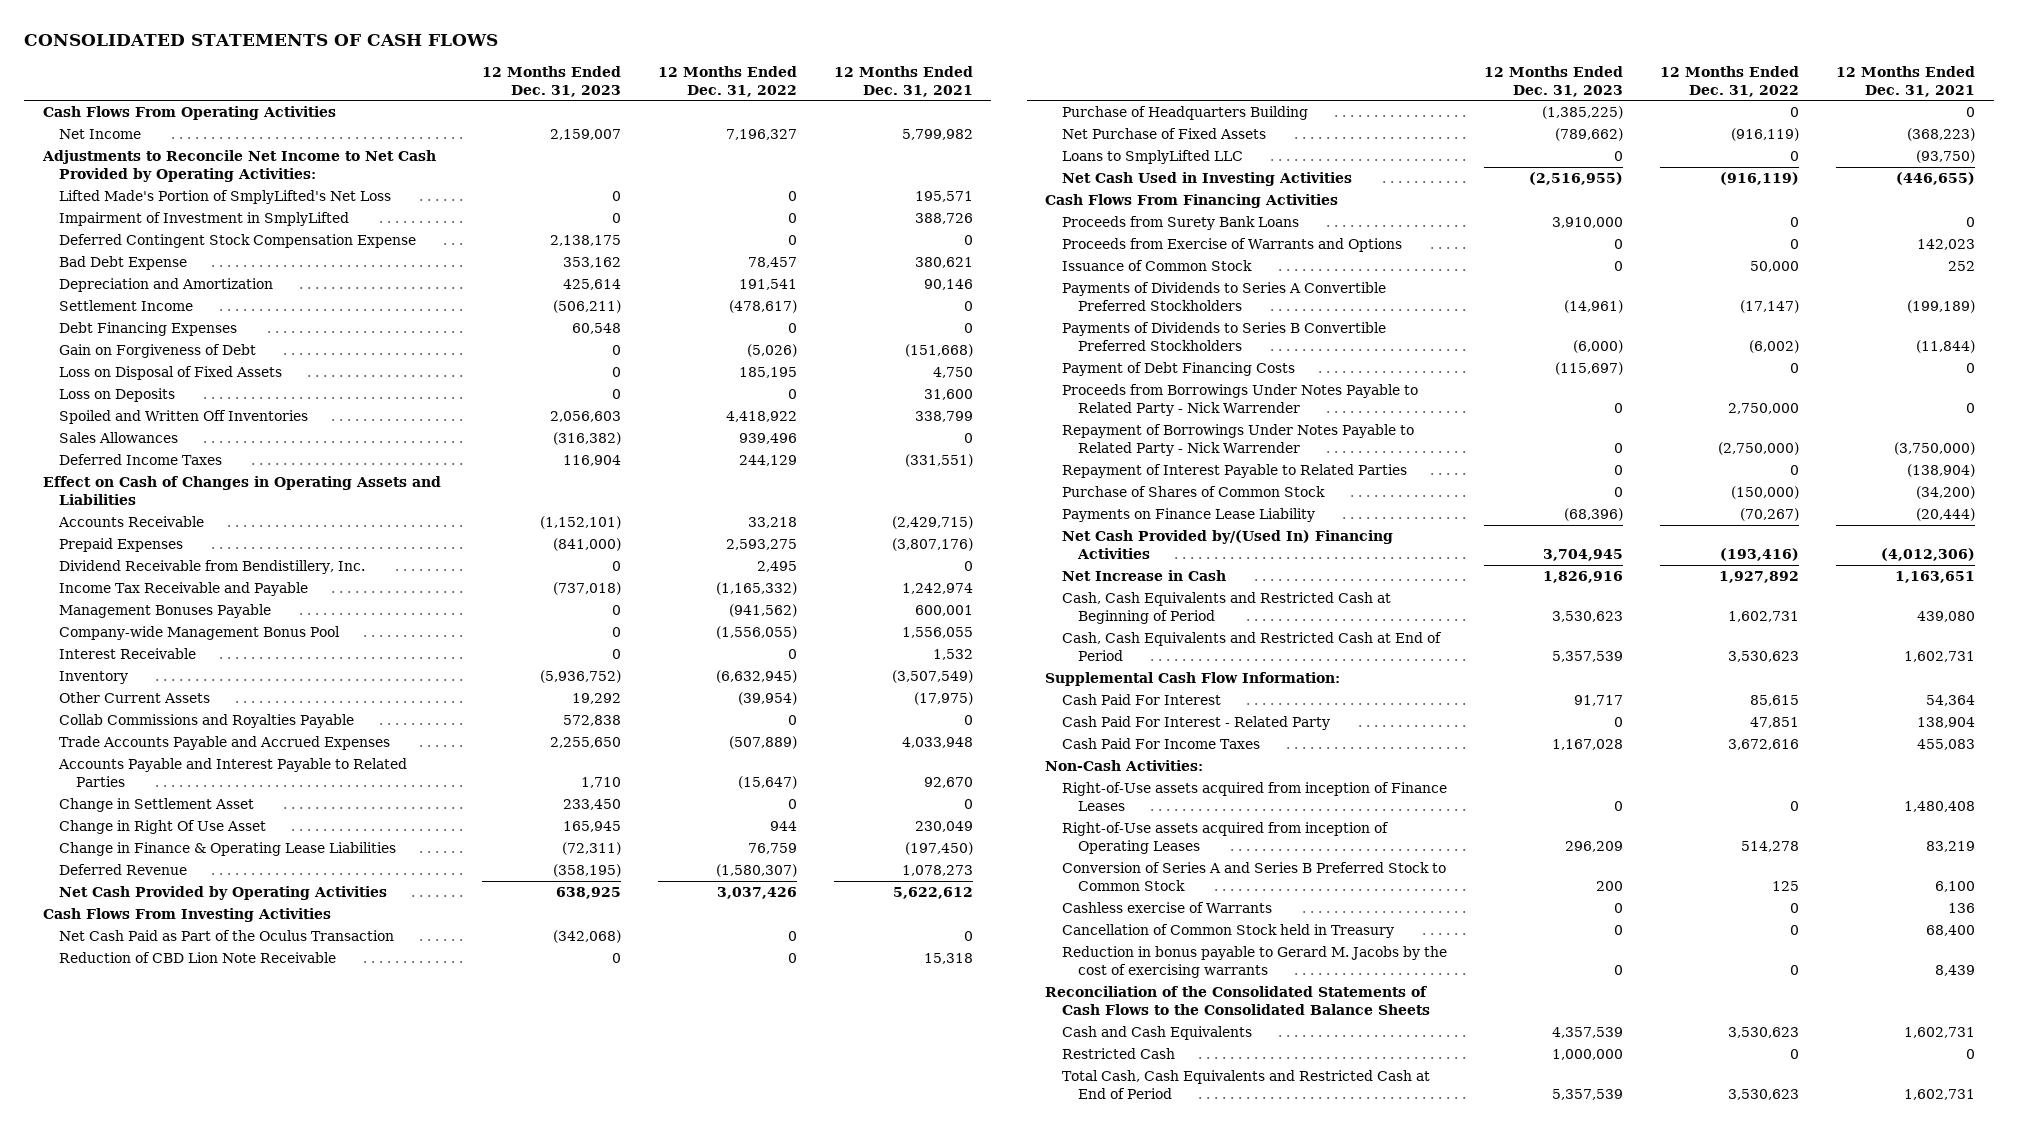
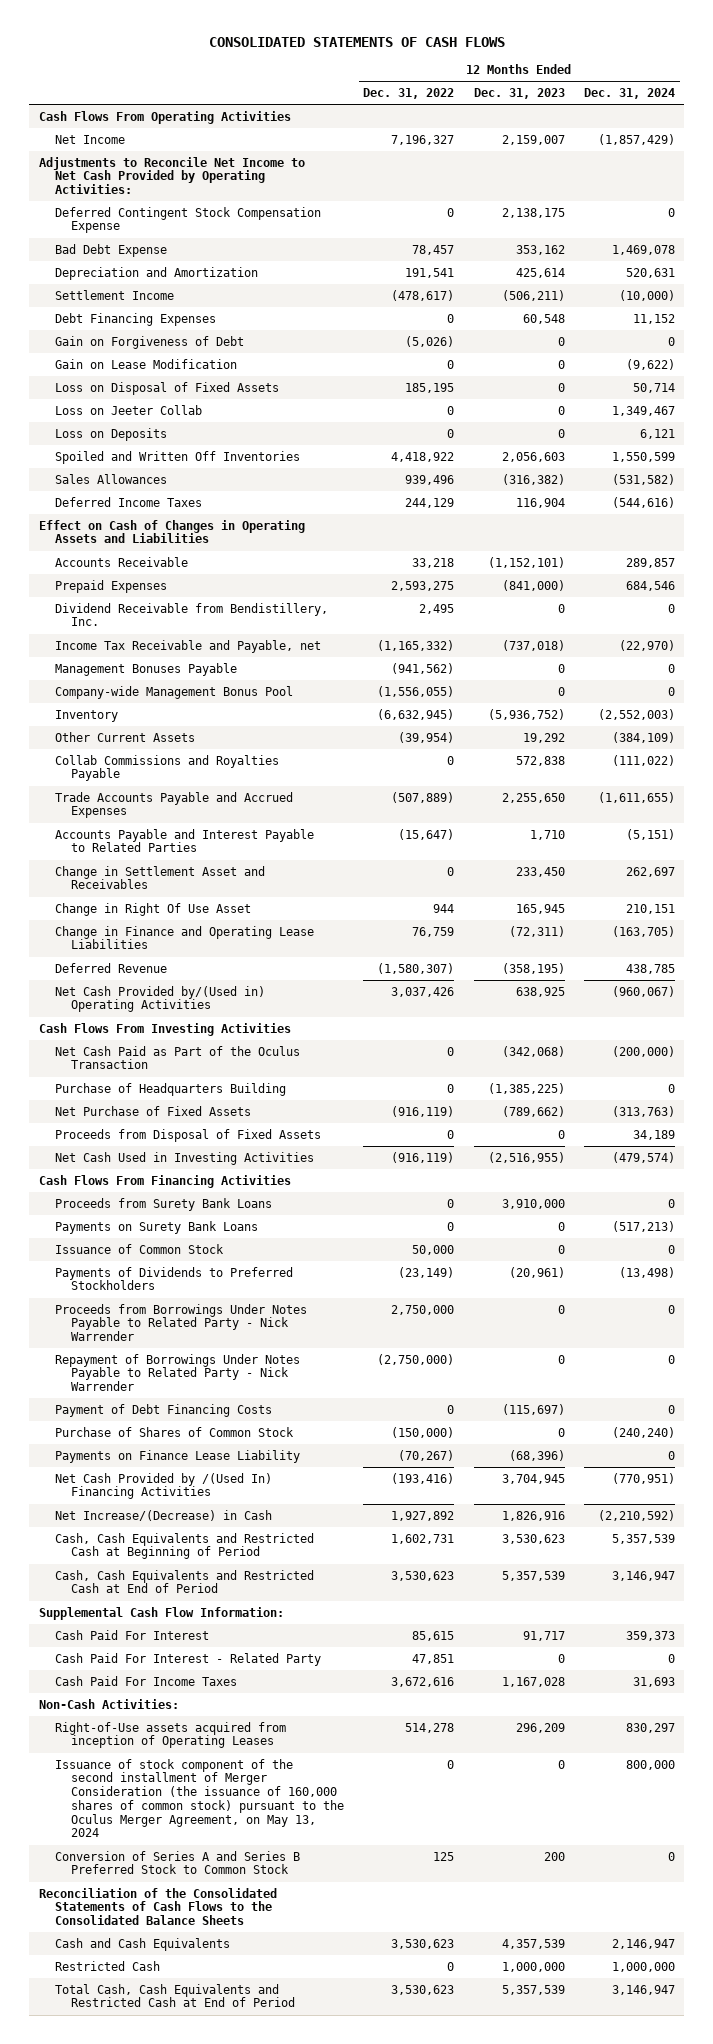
[833,65,973,97] 12 Months Ended Dec. 31, 2021 -> none
none -> [583,88,675,100] Dec. 31, 2024
[59,190,392,205] Lifted Made's Portion of SmplyLifted's Net Loss -> none
[59,212,350,227] Impairment of Investment in SmplyLifted -> none
none -> [54,358,237,369] Gain on Lease Modification
none -> [54,404,202,415] Loss on Jeeter Collab
[59,582,309,597] Income Tax Receivable and Payable -> [54,639,321,653] Income Tax Receivable and Payable, net
[59,648,197,660] Interest Receivable -> none
[59,798,255,813] Change in Settlement Asset -> [54,865,265,890] Change in Settlement Asset and Receivables
[59,842,397,857] Change in Finance & Operating Lease Liabilities -> [54,925,314,950] Change in Finance and Operating Lease Liabilities
[59,886,388,901] Net Cash Provided by Operating Activities -> [54,985,265,1013] Net Cash Provided by/(Used in) Operating Activities
[59,952,337,964] Reduction of CBD Lion Note Receivable -> none
[1061,150,1243,165] Loans to SmplyLifted LLC -> none
none -> [54,1128,321,1142] Proceeds from Disposal of Fixed Assets
[1061,238,1402,253] Proceeds from Exercise of Warrants and Options -> none
none -> [54,1220,258,1234] Payments on Surety Bank Loans
[1061,322,1386,352] Payments of Dividends to Series B Convertible Preferred Stockholders -> none
[1061,282,1386,312] Payments of Dividends to Series A Convertible Preferred Stockholders -> [54,1266,293,1291] Payments of Dividends to Preferred Stockholders
[1564,300,1624,314] (14,961) -> [508,1266,565,1278] (20,961)
[1740,300,1800,314] (17,147) -> [398,1266,455,1278] (23,149)
[1061,464,1407,479] Repayment of Interest Payable to Related Parties -> none
[1061,362,1295,377] Payment of Debt Financing Costs -> [54,1403,272,1417] Payment of Debt Financing Costs
[1061,530,1393,560] Net Cash Provided by/(Used In) Financing Activities -> [54,1472,272,1500] Net Cash Provided by /(Used In) Financing Activities
[1061,570,1226,582] Net Increase in Cash -> [54,1509,272,1521] Net Increase/(Decrease) in Cash
[1061,782,1447,812] Right-of-Use assets acquired from inception of Finance Leases -> none
none -> [54,1758,345,1838] Issuance of stock component of the second installment of Merger Consideration (the issuance of 160,000 shares of common stock) pursuant to the Oculus Merger Agreement, on May 13, 2024
[1061,902,1272,914] Cashless exercise of Warrants -> none
[1061,924,1394,939] Cancellation of Common Stock held in Treasury -> none
[1061,946,1447,979] Reduction in bonus payable to Gerard M. Jacobs by the cost of exercising warrants -> none

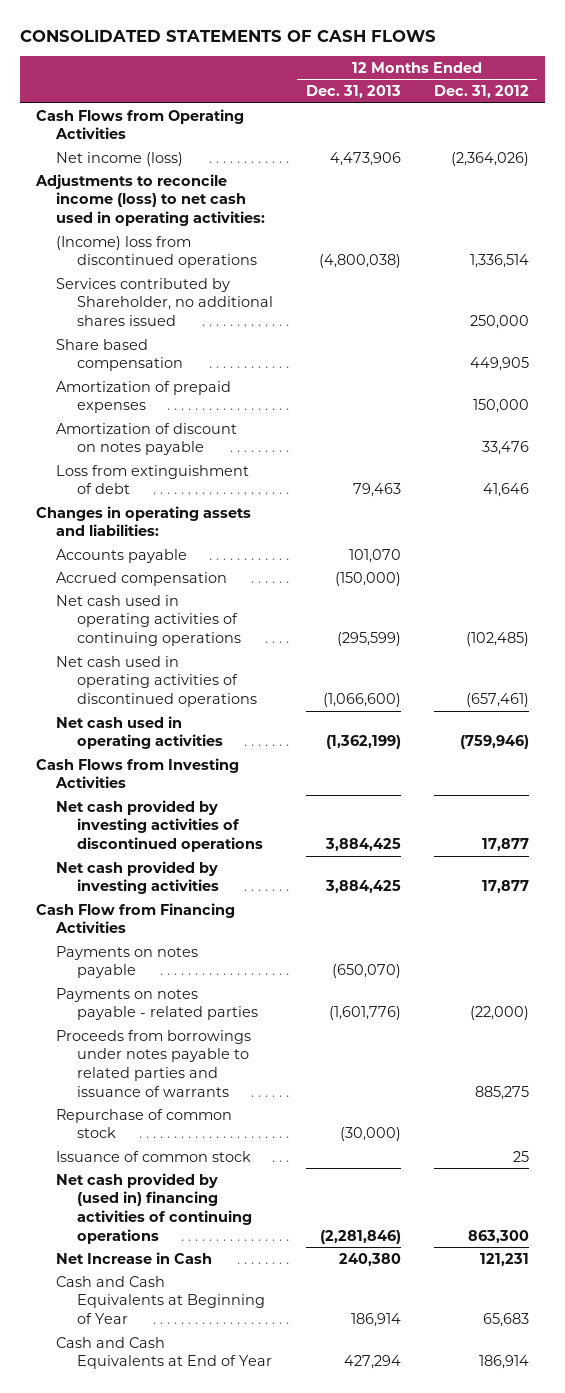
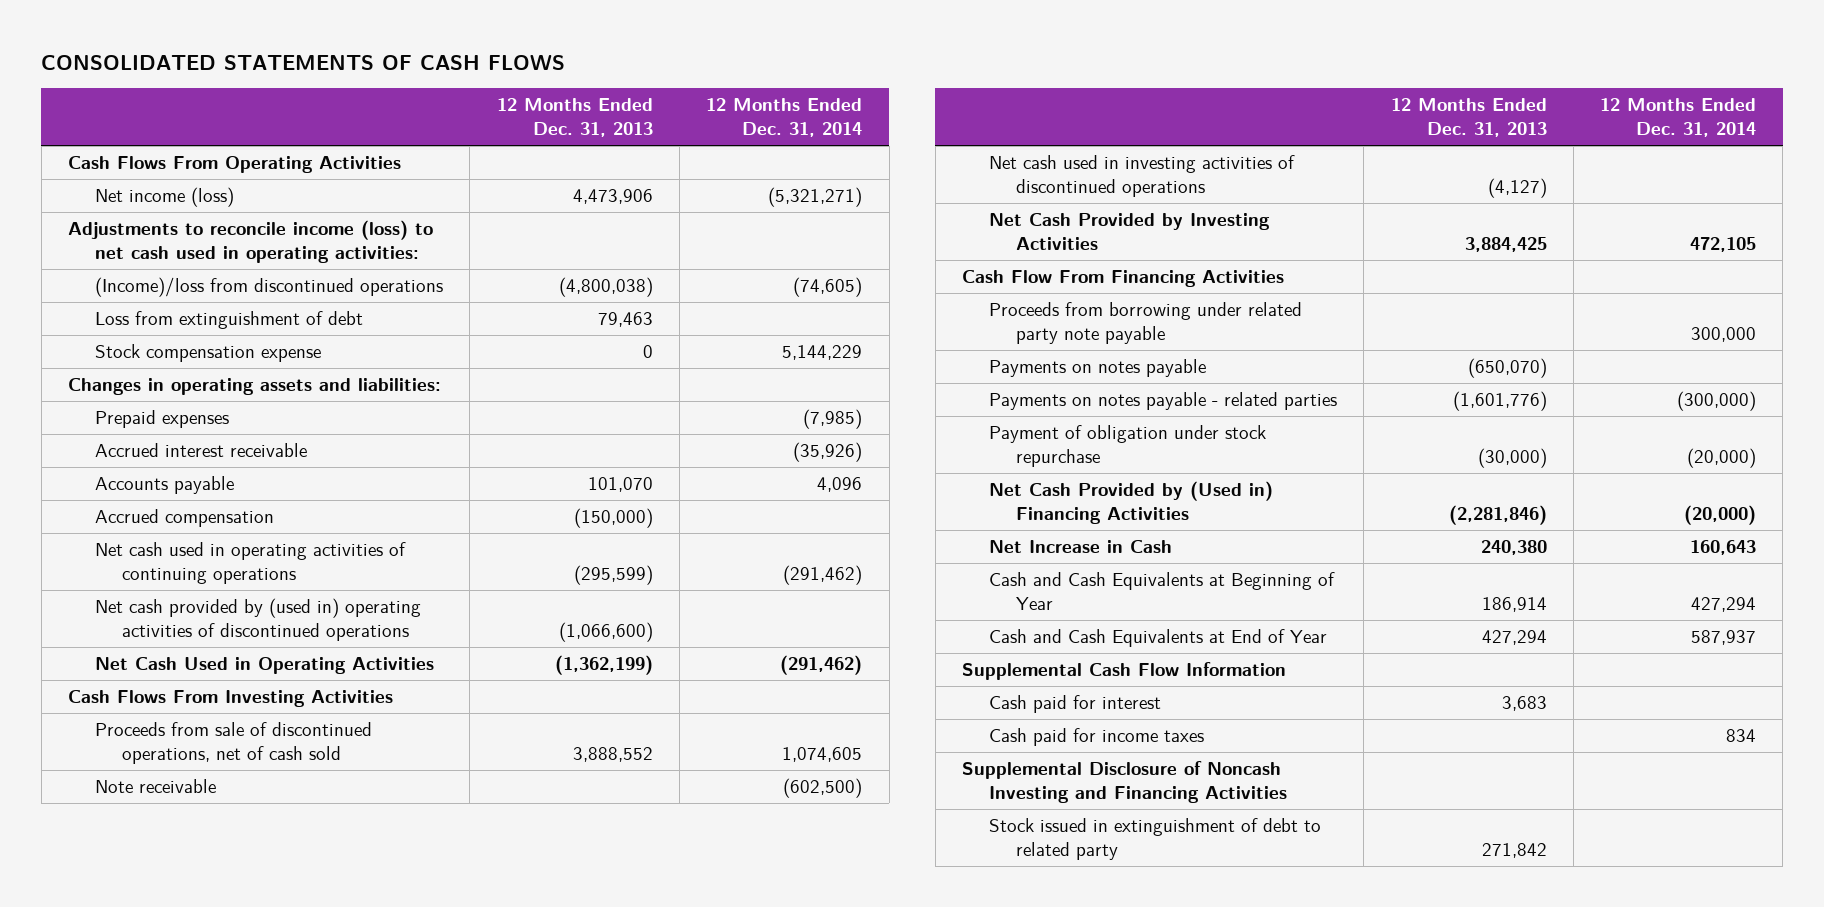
[433,85,529,99] Dec. 31, 2012 -> none
none -> [706,98,863,137] 12 Months Ended Dec. 31, 2014
[36,108,245,140] Cash Flows from Operating Activities -> [67,156,401,174] Cash Flows From Operating Activities
[56,277,273,326] Services contributed by Shareholder, no additional shares issued -> none
[56,338,183,372] Share based compensation -> none
[56,380,232,414] Amortization of prepaid expenses -> none
[56,422,238,456] Amortization of discount on notes payable -> none
[56,235,257,269] (Income) loss from discontinued operations -> [95,277,444,298] (Income)/loss from discontinued operations
none -> [95,344,322,363] Stock compensation expense
none -> [95,410,230,429] Prepaid expenses
none -> [95,443,308,458] Accrued interest receivable
[56,655,257,707] Net cash used in operating activities of discontinued operations -> [95,598,422,641] Net cash provided by (used in) operating activities of discontinued operations
[56,715,223,750] Net cash used in operating activities -> [95,657,435,675] Net Cash Used in Operating Activities
[36,757,240,789] Cash Flows from Investing Activities -> [67,690,393,708] Cash Flows From Investing Activities
none -> [95,722,373,764] Proceeds from sale of discontinued operations, net of cash sold
none -> [95,779,217,794] Note receivable
[56,799,263,852] Net cash provided by investing activities of discontinued operations -> [988,155,1295,197] Net cash used in investing activities of discontinued operations
[324,837,401,851] 3,884,425 -> [1487,177,1547,198] (4,127)
[56,860,219,895] Net cash provided by investing activities -> [988,213,1270,250] Net Cash Provided by Investing Activities
[36,902,236,934] Cash Flow from Financing Activities -> [961,270,1284,288] Cash Flow From Financing Activities
none -> [988,302,1302,344] Proceeds from borrowing under related party note payable
[56,1029,252,1097] Proceeds from borrowings under notes payable to related parties and issuance of warrants -> none
[56,1150,252,1162] Issuance of common stock -> none
[56,1108,233,1139] Repurchase of common stock -> [988,425,1266,467] Payment of obligation under stock repurchase
[56,1172,252,1244] Net cash provided by (used in) financing activities of continuing operations -> [988,481,1273,524] Net Cash Provided by (Used in) Financing Activities
none -> [961,662,1286,681] Supplemental Cash Flow Information
none -> [988,695,1161,714] Cash paid for interest
none -> [988,728,1204,747] Cash paid for income taxes
none -> [961,761,1287,803] Supplemental Disclosure of Noncash Investing and Financing Activities
none -> [988,818,1321,860] Stock issued in extinguishment of debt to related party

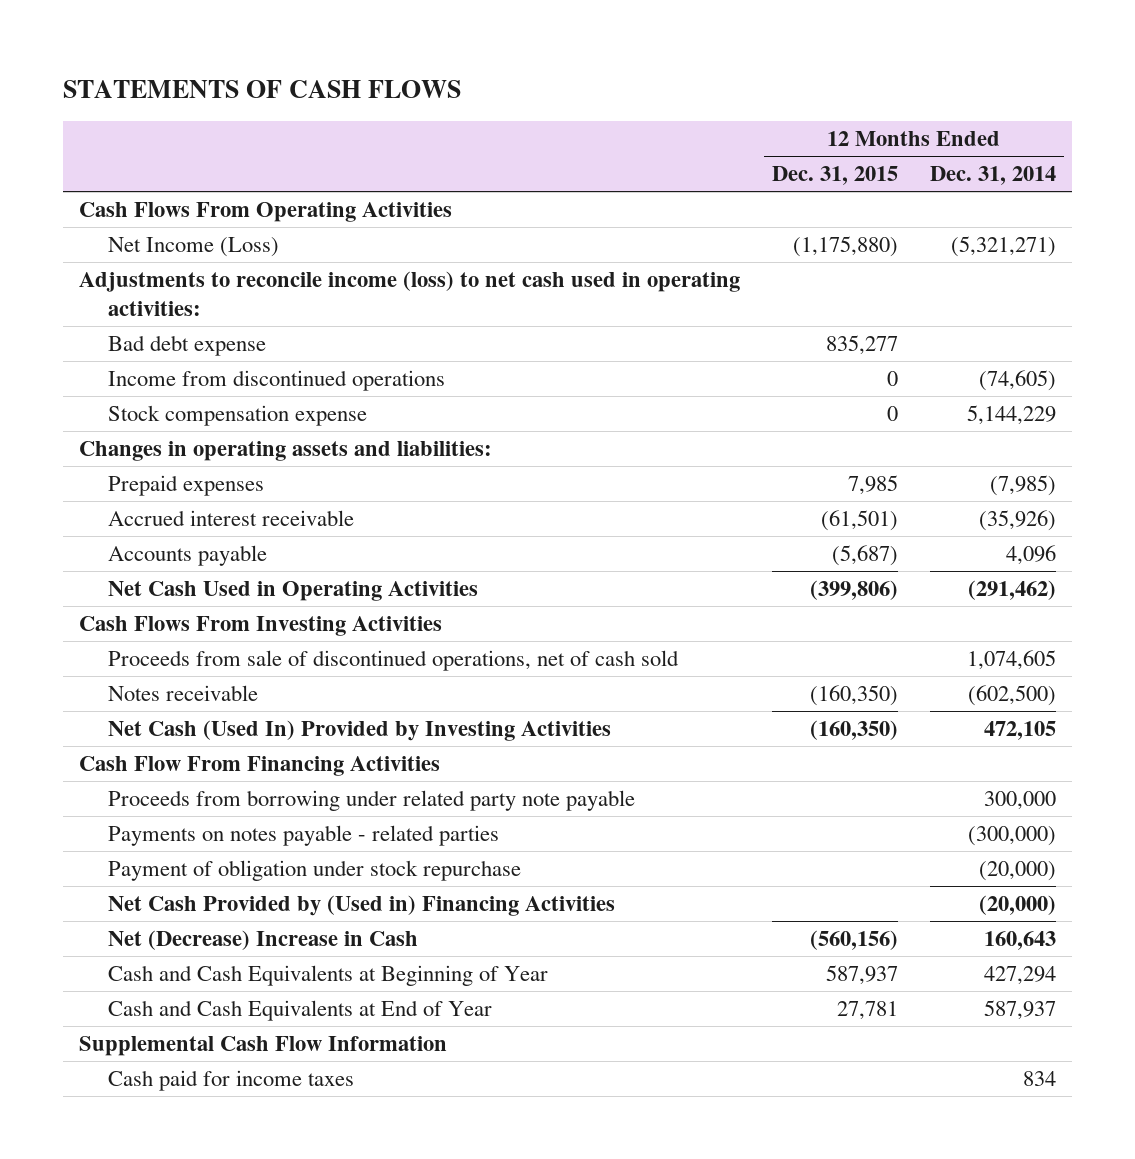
[41,54,566,70] CONSOLIDATED STATEMENTS OF CASH FLOWS -> [63,80,462,99] STATEMENTS OF CASH FLOWS
[496,98,653,137] 12 Months Ended Dec. 31, 2013 -> none
none -> [772,166,899,186] Dec. 31, 2015
[95,187,235,208] Net income (loss) -> [108,236,280,257] Net Income (Loss)
[95,311,364,330] Loss from extinguishment of debt -> none
none -> [108,334,267,356] Bad debt expense
[95,277,444,298] (Income)/loss from discontinued operations -> [108,369,446,391] Income from discontinued operations
[95,509,275,528] Accrued compensation -> none
[95,542,407,584] Net cash used in operating activities of continuing operations -> none
[95,598,422,641] Net cash provided by (used in) operating activities of discontinued operations -> none
[988,155,1295,197] Net cash used in investing activities of discontinued operations -> none
[95,779,217,794] Note receivable -> [108,684,259,701] Notes receivable
[988,213,1270,250] Net Cash Provided by Investing Activities -> [108,719,612,741] Net Cash (Used In) Provided by Investing Activities
[988,359,1206,378] Payments on notes payable -> none
[988,540,1172,554] Net Increase in Cash -> [108,929,419,950] Net (Decrease) Increase in Cash
[988,695,1161,714] Cash paid for interest -> none
[961,761,1287,803] Supplemental Disclosure of Noncash Investing and Financing Activities -> none
[988,818,1321,860] Stock issued in extinguishment of debt to related party -> none

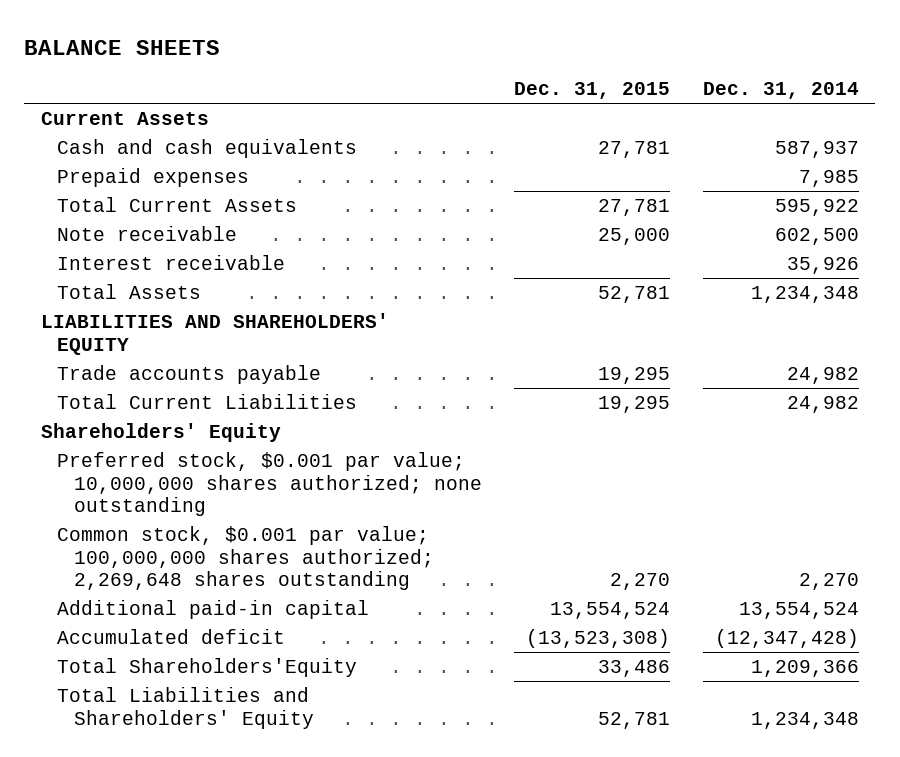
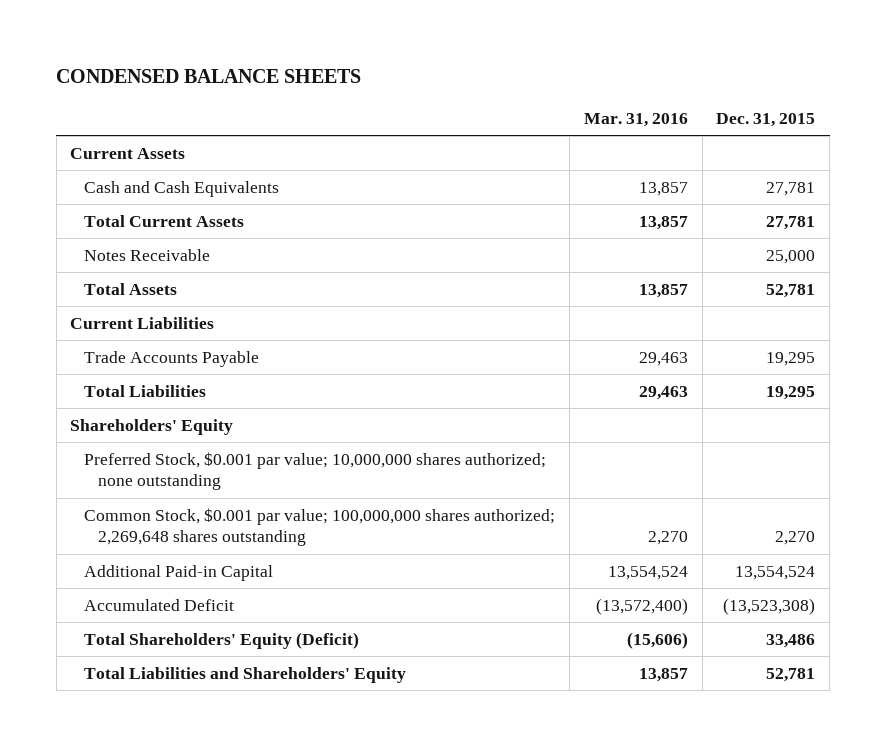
[24,39,221,55] BALANCE SHEETS -> [56,69,362,84] CONDENSED BALANCE SHEETS
[703,82,860,100] Dec. 31, 2014 -> none
none -> [583,112,688,127] Mar. 31, 2016
[57,168,250,188] Prepaid expenses -> none
[57,139,358,159] Cash and cash equivalents -> [84,180,280,197] Cash and Cash Equivalents
[57,226,238,242] Note receivable -> none
[57,255,286,271] Interest receivable -> none
none -> [84,248,211,261] Notes Receivable
[40,313,389,355] LIABILITIES AND SHAREHOLDERS' EQUITY -> none
none -> [70,316,215,329] Current Liabilities
[57,365,322,385] Trade accounts payable -> [84,350,260,367] Trade Accounts Payable
[57,394,358,410] Total Current Liabilities -> [84,384,207,397] Total Liabilities
[57,452,482,517] Preferred stock, $0.001 par value; 10,000,000 shares authorized; none outstanding -> [84,451,547,491] Preferred Stock, $0.001 par value; 10,000,000 shares authorized; none outstanding
[57,526,434,591] Common stock, $0.001 par value; 100,000,000 shares authorized; 2,269,648 shares outstanding -> [84,507,556,547] Common Stock, $0.001 par value; 100,000,000 shares authorized; 2,269,648 shares outstanding
[57,600,370,620] Additional paid-in capital -> [84,564,274,581] Additional Paid-in Capital
[57,629,286,645] Accumulated deficit -> [84,598,235,611] Accumulated Deficit
[57,658,358,678] Total Shareholders'Equity -> [84,631,360,649] Total Shareholders' Equity (Deficit)

